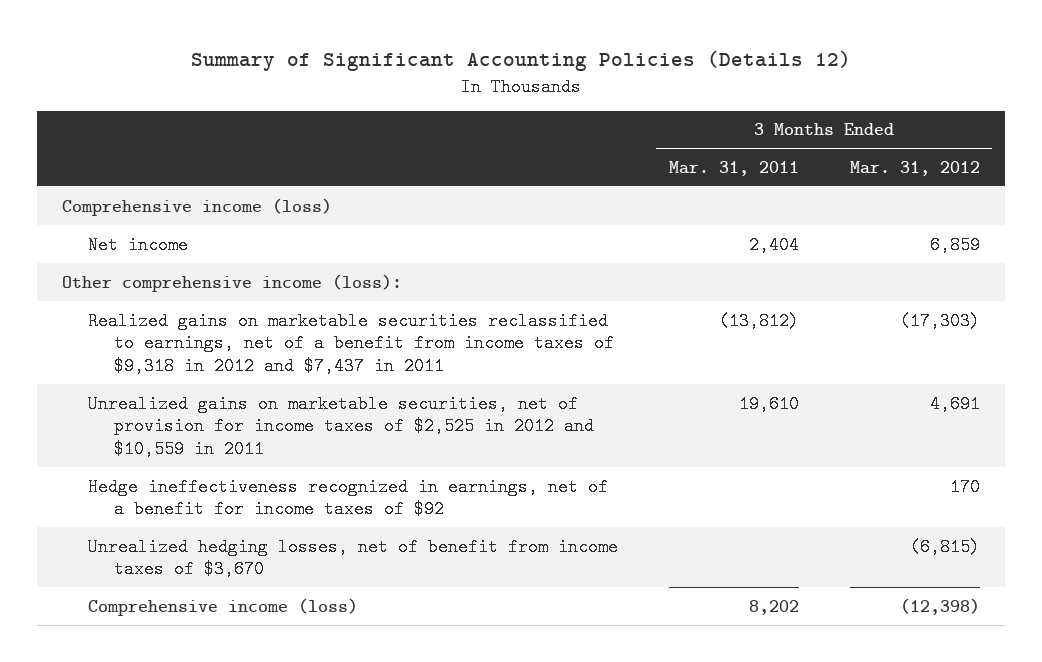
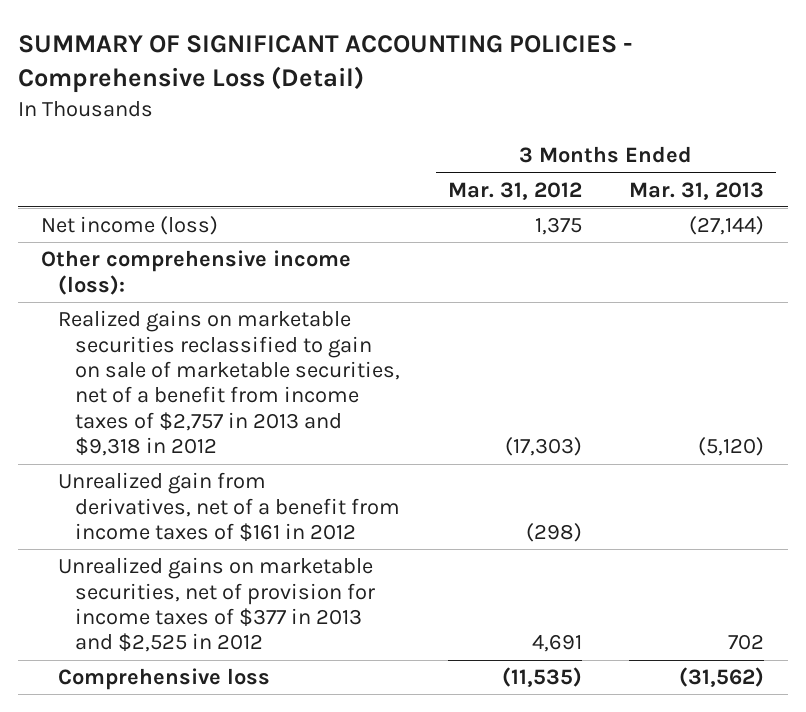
[190,50,851,72] Summary of Significant Accounting Policies (Details 12) -> [17,34,633,94] SUMMARY OF SIGNIFICANT ACCOUNTING POLICIES - Comprehensive Loss (Detail)
[668,160,799,176] Mar. 31, 2011 -> none
none -> [629,181,765,200] Mar. 31, 2013
[62,197,333,216] Comprehensive income (loss) -> none
[88,235,189,254] Net income -> [41,216,219,236] Net income (loss)
[929,235,980,254] 6,859 -> [534,217,582,236] 1,375
[88,477,609,519] Hedge ineffectiveness recognized in earnings, net of a benefit for income taxes of $92 -> none
[88,537,619,579] Unrealized hedging losses, net of benefit from income taxes of $3,670 -> none
[88,311,615,376] Realized gains on marketable securities reclassified to earnings, net of a benefit from income taxes of $9,318 in 2012 and $7,437 in 2011 -> [58,310,401,457] Realized gains on marketable securities reclassified to gain on sale of marketable securities, net of a benefit from income taxes of $2,757 in 2013 and $9,318 in 2012
none -> [58,472,401,543] Unrealized gain from derivatives, net of a benefit from income taxes of $161 in 2012
[88,394,595,459] Unrealized gains on marketable securities, net of provision for income taxes of $2,525 in 2012 and $10,559 in 2011 -> [58,557,376,653] Unrealized gains on marketable securities, net of provision for income taxes of $377 in 2013 and $2,525 in 2012
[88,597,359,616] Comprehensive income (loss) -> [58,668,271,691] Comprehensive loss
[899,597,980,615] (12,398) -> [501,667,582,688] (11,535)

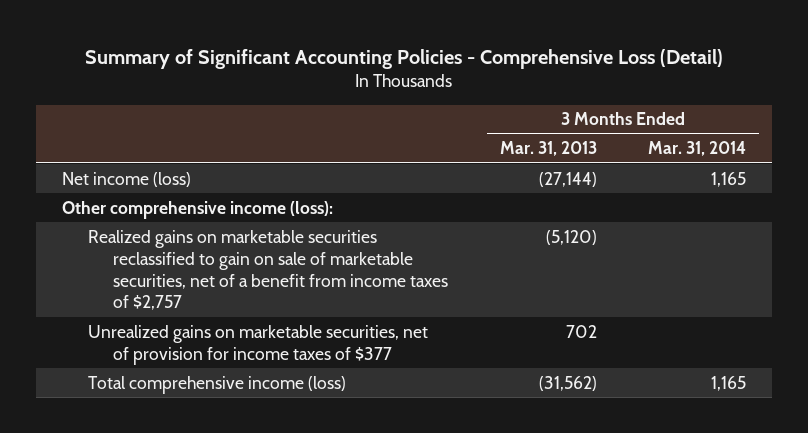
[17,34,633,94] SUMMARY OF SIGNIFICANT ACCOUNTING POLICIES - Comprehensive Loss (Detail) -> [85,48,724,69] Summary of Significant Accounting Policies - Comprehensive Loss (Detail)
[447,181,582,200] Mar. 31, 2012 -> none
none -> [648,141,747,157] Mar. 31, 2014
[58,472,401,543] Unrealized gain from derivatives, net of a benefit from income taxes of $161 in 2012 -> none
[58,310,401,457] Realized gains on marketable securities reclassified to gain on sale of marketable securities, net of a benefit from income taxes of $2,757 in 2013 and $9,318 in 2012 -> [87,229,448,311] Realized gains on marketable securities reclassified to gain on sale of marketable securities, net of a benefit from income taxes of $2,757
[58,557,376,653] Unrealized gains on marketable securities, net of provision for income taxes of $377 in 2013 and $2,525 in 2012 -> [87,324,428,365] Unrealized gains on marketable securities, net of provision for income taxes of $377
[58,668,271,691] Comprehensive loss -> [87,375,346,394] Total comprehensive income (loss)

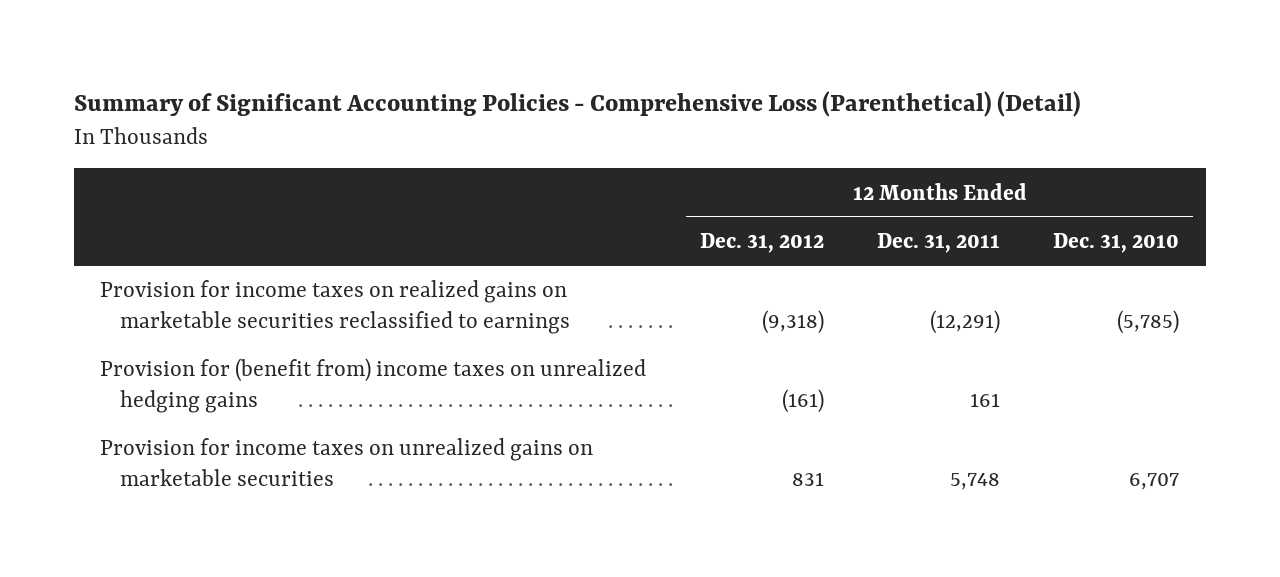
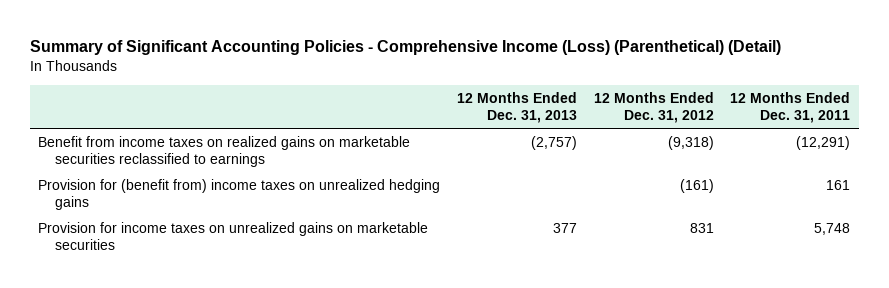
[73,91,1081,118] Summary of Significant Accounting Policies - Comprehensive Loss (Parenthetical) (Detail) -> [30,39,782,55] Summary of Significant Accounting Policies - Comprehensive Income (Loss) (Parenthetical) (Detail)
[1053,232,1180,253] Dec. 31, 2010 -> none
none -> [457,92,578,123] 12 Months Ended Dec. 31, 2013
[100,280,570,335] Provision for income taxes on realized gains on marketable securities reclassified to earnings -> [38,136,411,167] Benefit from income taxes on realized gains on marketable securities reclassified to earnings

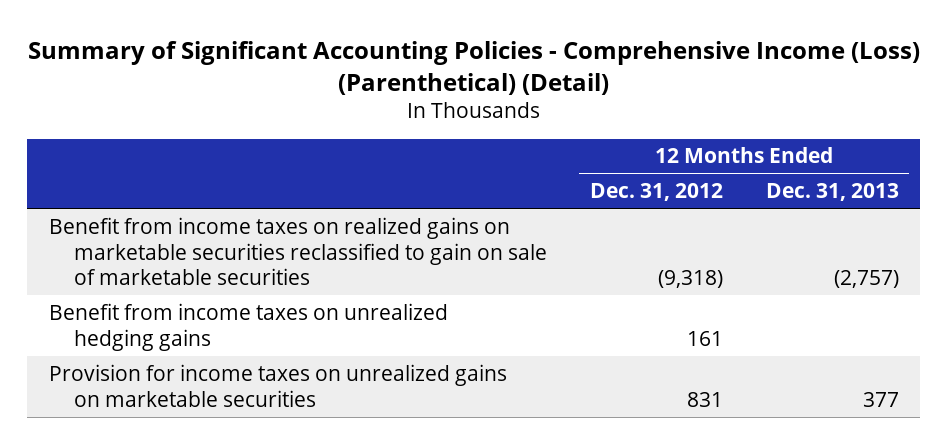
[730,92,851,123] 12 Months Ended Dec. 31, 2011 -> none
[38,136,411,167] Benefit from income taxes on realized gains on marketable securities reclassified to earnings -> [48,216,548,286] Benefit from income taxes on realized gains on marketable securities reclassified to gain on sale of marketable securities
[38,179,441,210] Provision for (benefit from) income taxes on unrealized hedging gains -> [48,302,448,351] Benefit from income taxes on unrealized hedging gains
[679,179,714,194] (161) -> [686,330,723,346] 161

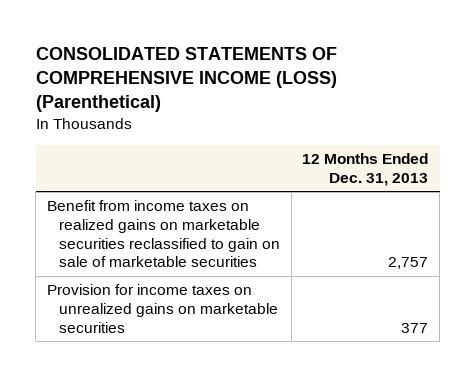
[27,41,920,95] Summary of Significant Accounting Policies - Comprehensive Income (Loss) (Parenthetical) (Detail) -> [35,46,337,113] CONSOLIDATED STATEMENTS OF COMPREHENSIVE INCOME (LOSS) (Parenthetical)
[589,183,723,202] Dec. 31, 2012 -> none
[48,302,448,351] Benefit from income taxes on unrealized hedging gains -> none
[833,270,899,289] (2,757) -> [388,257,429,270] 2,757

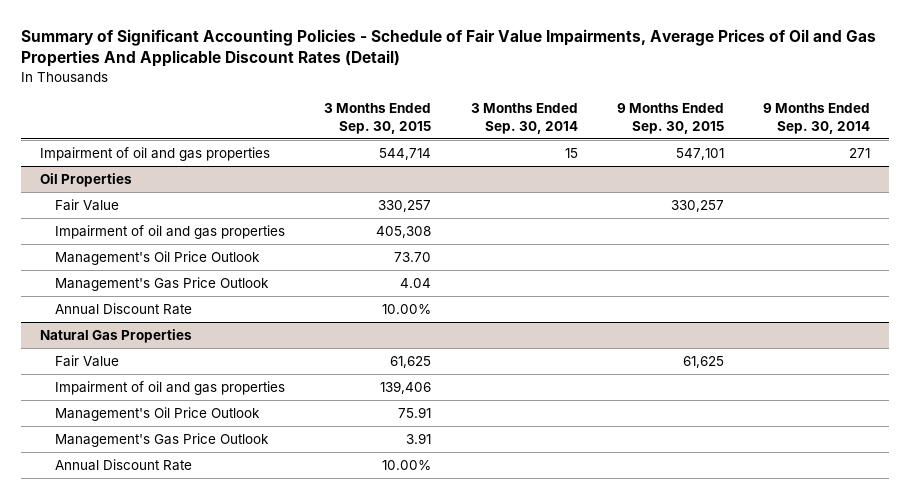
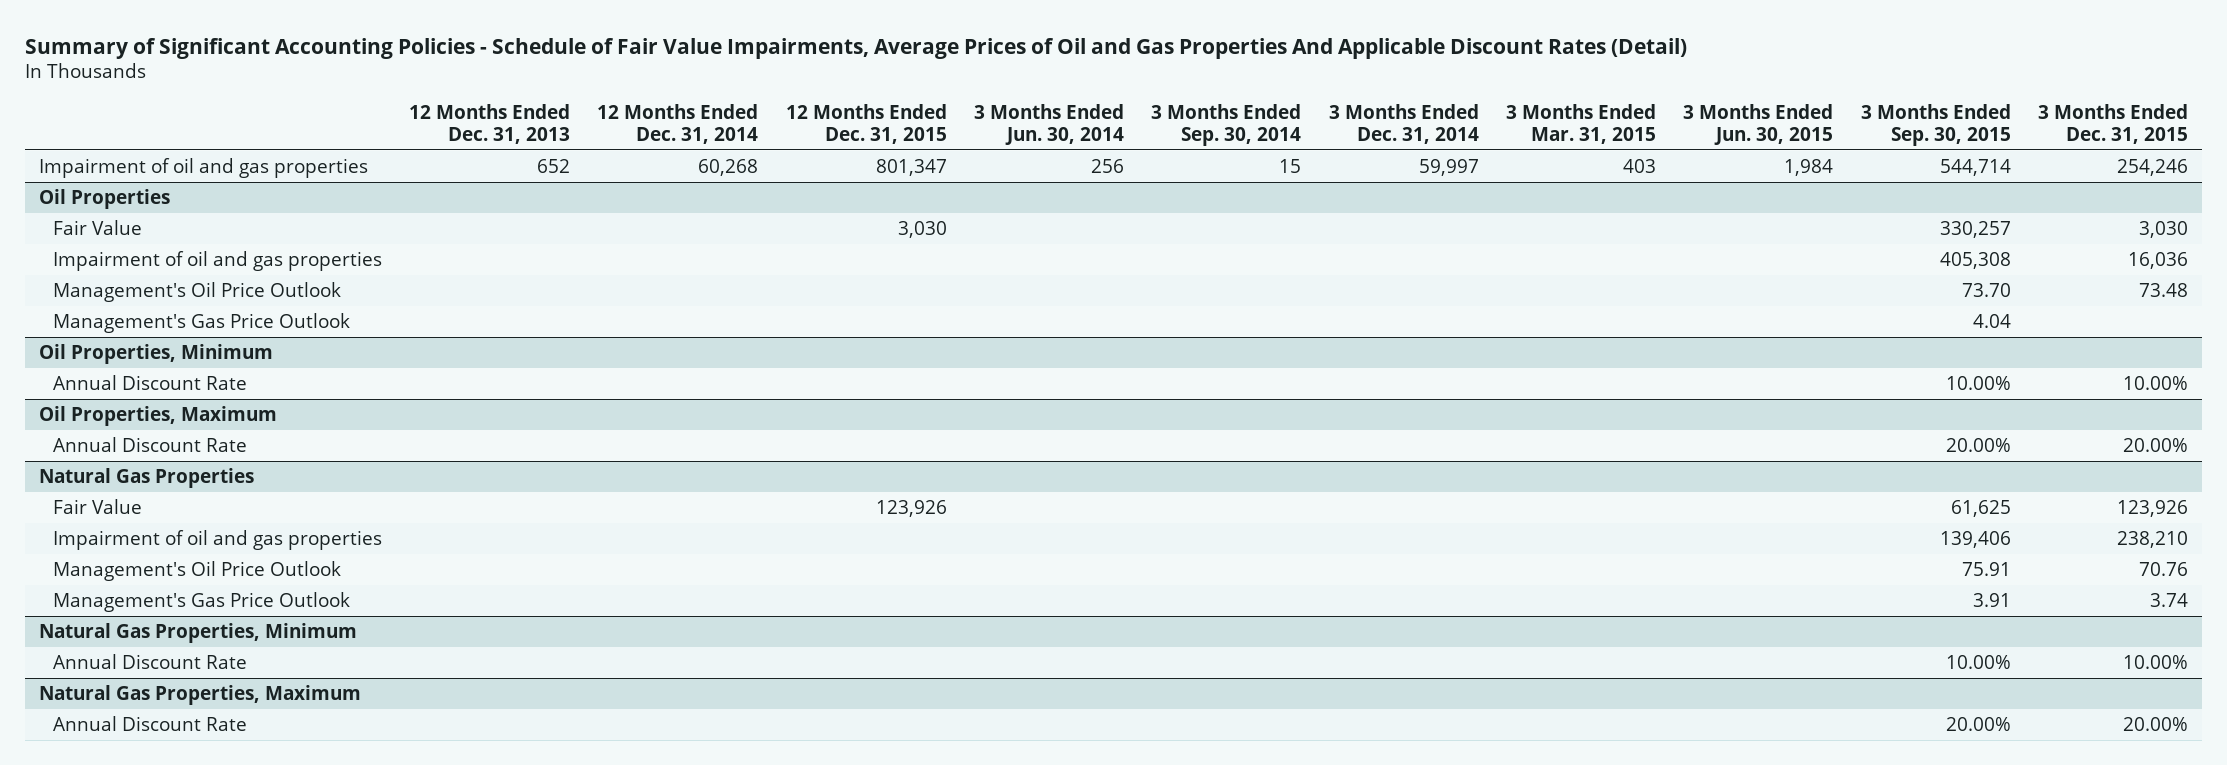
[616,103,724,134] 9 Months Ended Sep. 30, 2015 -> none
[762,103,870,134] 9 Months Ended Sep. 30, 2014 -> none
none -> [408,103,570,144] 12 Months Ended Dec. 31, 2013
none -> [597,103,759,144] 12 Months Ended Dec. 31, 2014
none -> [785,103,947,144] 12 Months Ended Dec. 31, 2015
none -> [973,103,1124,145] 3 Months Ended Jun. 30, 2014
none -> [1328,103,1479,144] 3 Months Ended Dec. 31, 2014
none -> [1505,103,1656,144] 3 Months Ended Mar. 31, 2015
none -> [1683,103,1834,145] 3 Months Ended Jun. 30, 2015
none -> [2037,103,2188,144] 3 Months Ended Dec. 31, 2015
none -> [39,344,274,365] Oil Properties, Minimum
none -> [39,406,278,427] Oil Properties, Maximum
none -> [52,437,247,453] Annual Discount Rate
none -> [39,623,358,644] Natural Gas Properties, Minimum
none -> [39,685,362,706] Natural Gas Properties, Maximum
none -> [52,716,247,732] Annual Discount Rate

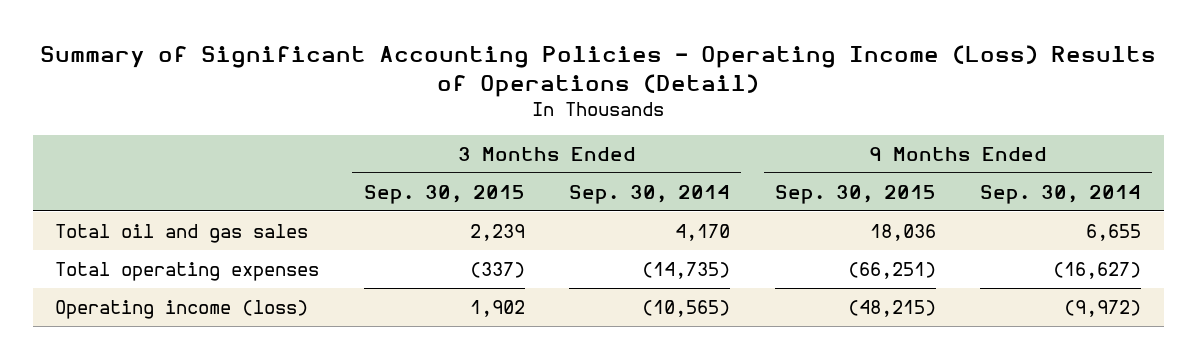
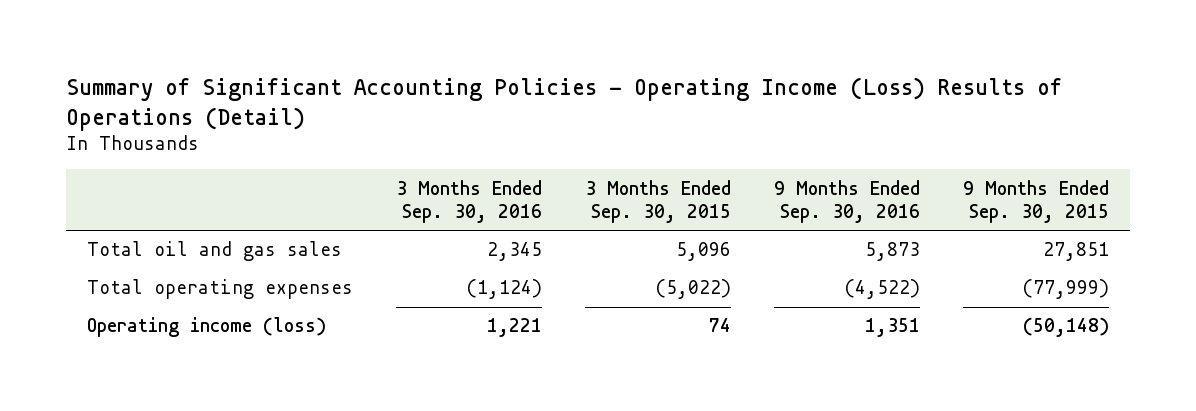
[569,184,731,204] Sep. 30, 2014 -> none
[980,184,1142,204] Sep. 30, 2014 -> none
none -> [396,179,543,224] 3 Months Ended Sep. 30, 2016
none -> [773,179,920,224] 9 Months Ended Sep. 30, 2016
[469,224,525,242] 2,239 -> [675,242,731,262] 5,096
[869,224,936,242] 18,036 -> [1042,242,1109,262] 27,851
[469,262,525,279] (337) -> [654,279,731,300] (5,022)
[847,262,936,280] (66,251) -> [1021,279,1109,300] (77,999)
[469,300,525,318] 1,902 -> [708,318,731,333] 74
[847,300,936,318] (48,215) -> [1022,317,1109,338] (50,148)

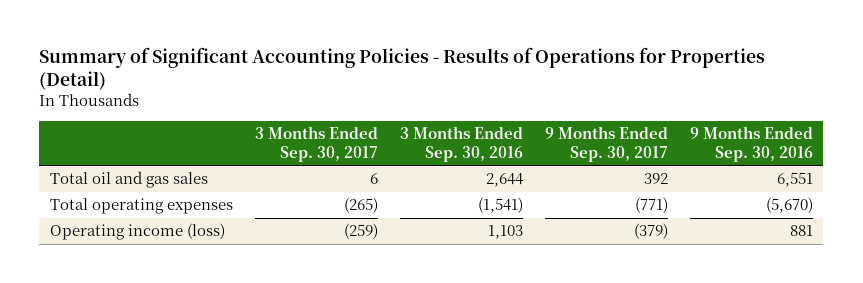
[65,77,1062,131] Summary of Significant Accounting Policies - Operating Income (Loss) Results of Operations (Detail) -> [39,46,766,90] Summary of Significant Accounting Policies - Results of Operations for Properties (Detail)
[584,179,731,224] 3 Months Ended Sep. 30, 2015 -> none
[962,179,1109,224] 9 Months Ended Sep. 30, 2015 -> none
none -> [254,126,378,162] 3 Months Ended Sep. 30, 2017
none -> [544,126,668,162] 9 Months Ended Sep. 30, 2017
[487,242,543,262] 2,345 -> [485,173,523,188] 2,644
[864,242,920,262] 5,873 -> [776,172,813,188] 6,551
[466,279,543,300] (1,124) -> [477,197,523,214] (1,541)
[843,279,920,300] (4,522) -> [765,197,813,214] (5,670)
[487,318,543,338] 1,221 -> [487,225,523,240] 1,103
[864,318,920,338] 1,351 -> [789,225,813,237] 881

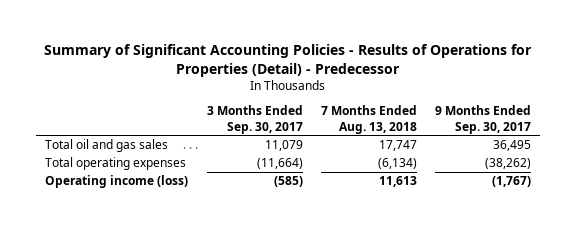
[39,46,766,90] Summary of Significant Accounting Policies - Results of Operations for Properties (Detail) -> [44,44,533,77] Summary of Significant Accounting Policies - Results of Operations for Properties (Detail) - Predecessor
[399,126,523,162] 3 Months Ended Sep. 30, 2016 -> none
[689,126,813,162] 9 Months Ended Sep. 30, 2016 -> none
none -> [320,105,417,134] 7 Months Ended Aug. 13, 2018
[369,173,378,185] 6 -> [264,140,303,152] 11,079
[643,173,668,185] 392 -> [492,140,531,152] 36,495
[343,197,378,214] (265) -> [256,158,303,170] (11,664)
[634,197,668,214] (771) -> [484,158,531,170] (38,262)
[343,223,378,240] (259) -> [273,176,303,188] (585)
[633,223,668,240] (379) -> [491,176,531,188] (1,767)

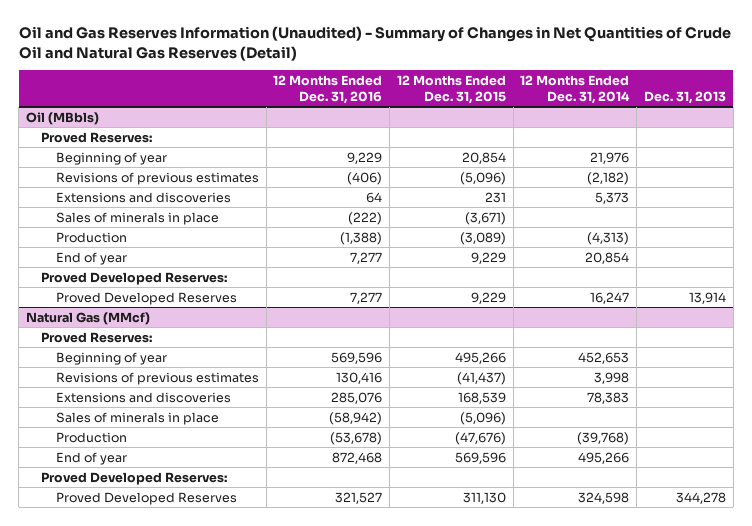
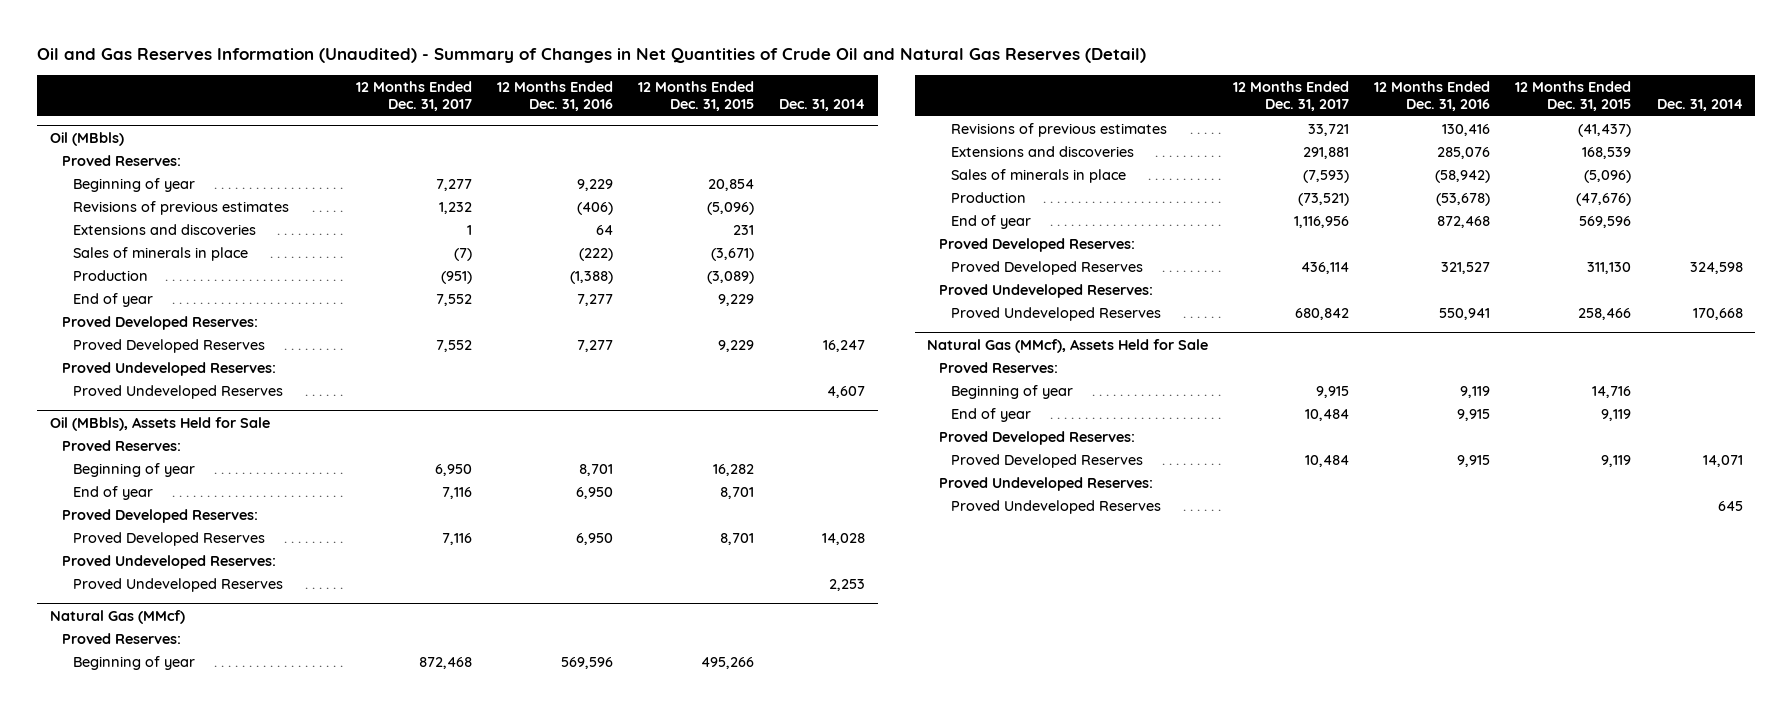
[520,74,631,104] 12 Months Ended Dec. 31, 2014 -> none
[643,90,726,104] Dec. 31, 2013 -> none
none -> [355,80,472,112] 12 Months Ended Dec. 31, 2017
none -> [779,99,866,112] Dec. 31, 2014
none -> [61,361,276,376] Proved Undeveloped Reserves:
none -> [73,384,284,399] Proved Undeveloped Reserves
none -> [49,416,270,431] Oil (MBbls), Assets Held for Sale
none -> [61,439,181,451] Proved Reserves:
none -> [73,462,196,477] Beginning of year
none -> [73,485,154,500] End of year
none -> [61,508,258,523] Proved Developed Reserves:
none -> [73,531,266,546] Proved Developed Reserves
none -> [61,554,276,569] Proved Undeveloped Reserves:
none -> [73,577,284,592] Proved Undeveloped Reserves
none -> [938,283,1153,298] Proved Undeveloped Reserves:
none -> [950,306,1161,321] Proved Undeveloped Reserves
none -> [927,338,1209,353] Natural Gas (MMcf), Assets Held for Sale
none -> [938,361,1058,373] Proved Reserves:
none -> [950,384,1073,399] Beginning of year
none -> [950,407,1031,422] End of year
none -> [938,430,1135,445] Proved Developed Reserves:
none -> [950,453,1143,468] Proved Developed Reserves
none -> [938,476,1153,491] Proved Undeveloped Reserves:
none -> [950,499,1161,514] Proved Undeveloped Reserves

